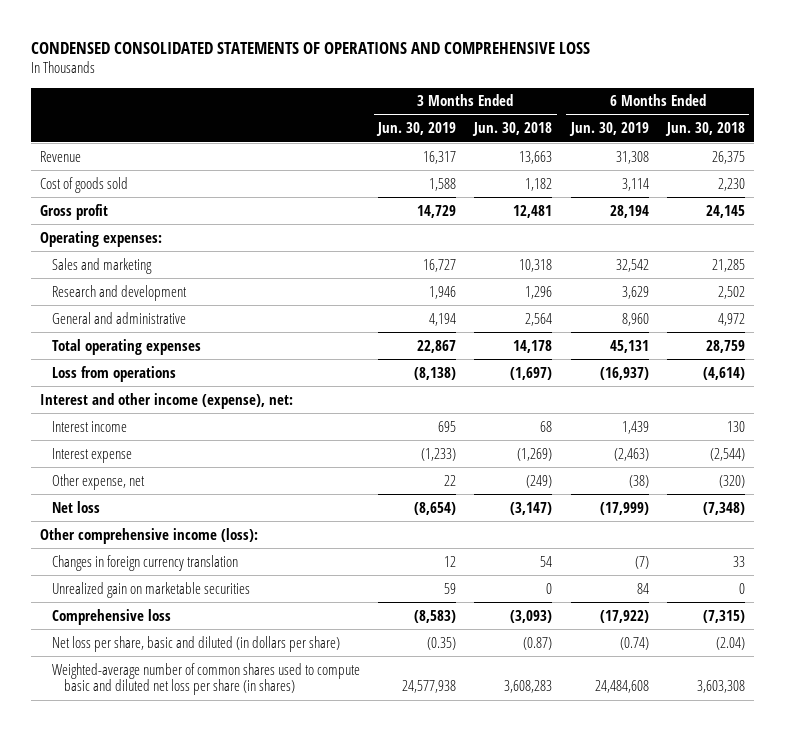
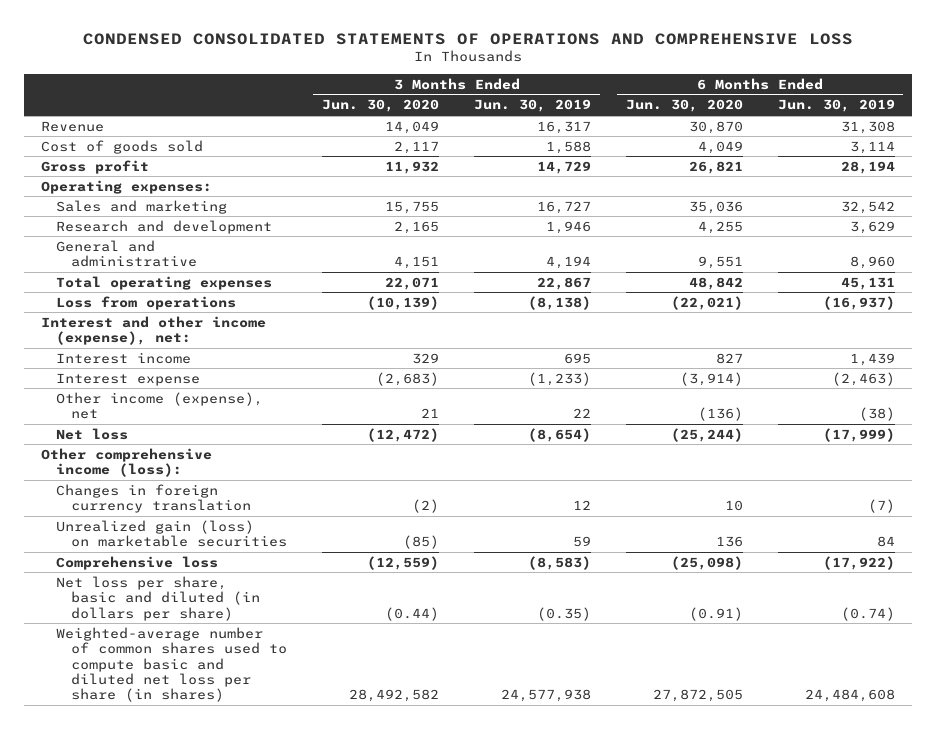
[472,122,553,137] Jun. 30, 2018 -> none
[664,122,745,137] Jun. 30, 2018 -> none
none -> [322,99,440,113] Jun. 30, 2020
none -> [625,99,743,113] Jun. 30, 2020
[52,473,146,490] Other expense, net -> [56,391,264,420] Other income (expense), net
[52,581,251,598] Unrealized gain on marketable securities -> [56,519,288,548] Unrealized gain (loss) on marketable securities

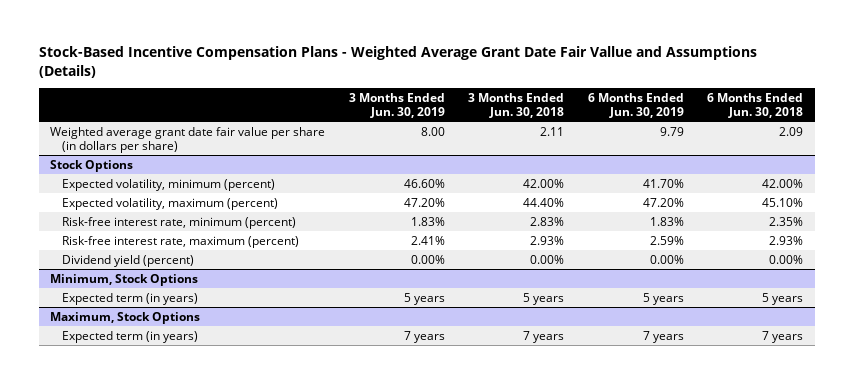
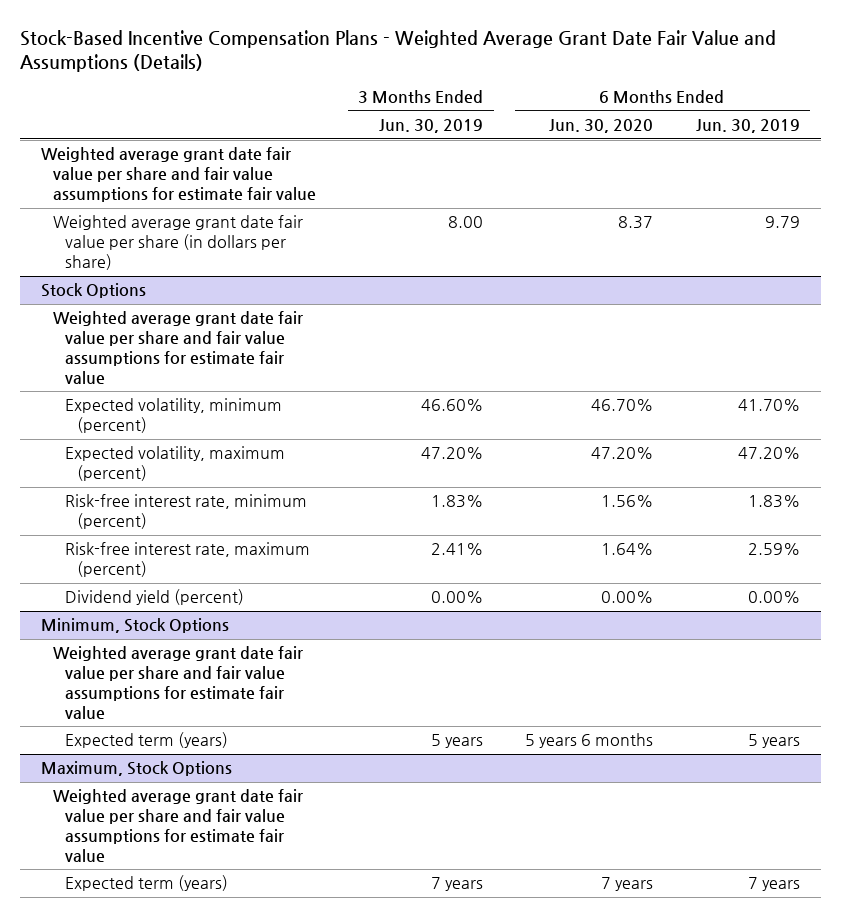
[38,46,757,79] Stock-Based Incentive Compensation Plans - Weighted Average Grant Date Fair Vallue and Assumptions (Details) -> [20,29,777,72] Stock-Based Incentive Compensation Plans - Weighted Average Grant Date Fair Value and Assumptions (Details)
[468,92,565,119] 3 Months Ended Jun. 30, 2018 -> none
[707,92,804,119] 6 Months Ended Jun. 30, 2018 -> none
none -> [549,119,654,134] Jun. 30, 2020
none -> [41,147,317,203] Weighted average grant date fair value per share and fair value assumptions for estimate fair value
none -> [53,311,304,385] Weighted average grant date fair value per share and fair value assumptions for estimate fair value
none -> [53,646,304,720] Weighted average grant date fair value per share and fair value assumptions for estimate fair value
[61,292,198,305] Expected term (in years) -> [65,732,229,749] Expected term (years)
none -> [53,789,304,863] Weighted average grant date fair value per share and fair value assumptions for estimate fair value
[61,330,198,343] Expected term (in years) -> [65,875,229,892] Expected term (years)

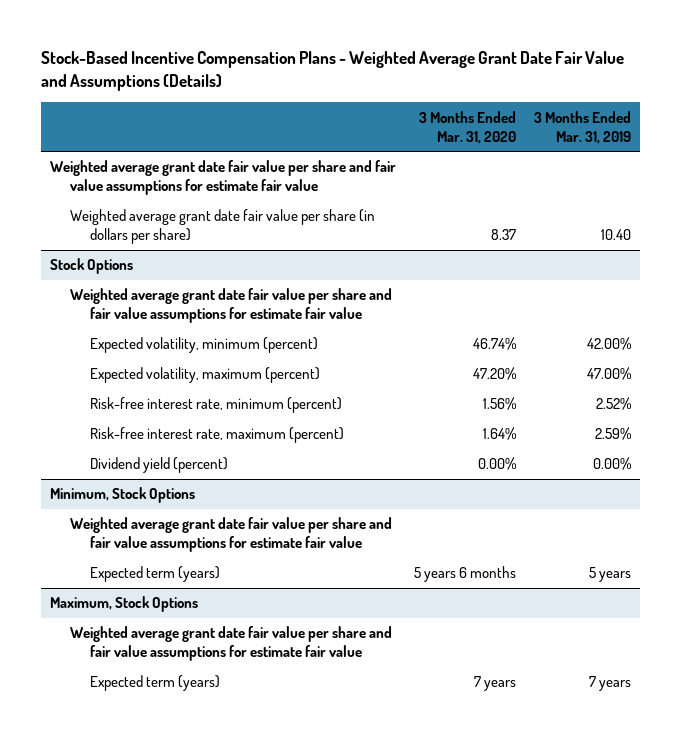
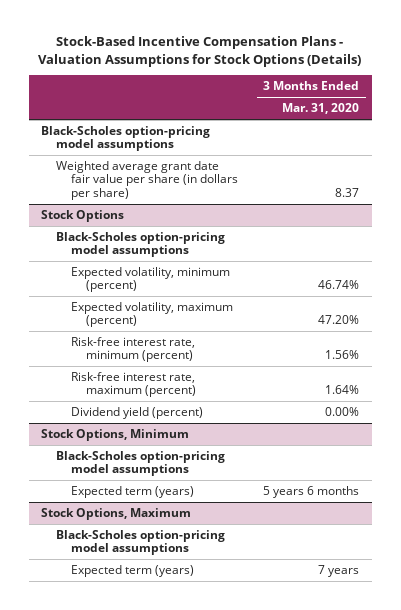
[41,51,625,92] Stock-Based Incentive Compensation Plans - Weighted Average Grant Date Fair Value and Assumptions (Details) -> [38,36,362,68] Stock-Based Incentive Compensation Plans - Valuation Assumptions for Stock Options (Details)
[533,110,631,144] 3 Months Ended Mar. 31, 2019 -> none
[49,160,396,196] Weighted average grant date fair value per share and fair value assumptions for estimate fair value -> [41,125,211,152] Black-Scholes option-pricing model assumptions
[69,288,392,324] Weighted average grant date fair value per share and fair value assumptions for estimate fair value -> [56,231,226,258] Black-Scholes option-pricing model assumptions
[49,487,195,504] Minimum, Stock Options -> [41,428,190,441] Stock Options, Minimum
[69,517,392,553] Weighted average grant date fair value per share and fair value assumptions for estimate fair value -> [56,450,226,477] Black-Scholes option-pricing model assumptions
[49,596,198,613] Maximum, Stock Options -> [41,507,192,520] Stock Options, Maximum
[69,626,392,662] Weighted average grant date fair value per share and fair value assumptions for estimate fair value -> [56,529,226,556] Black-Scholes option-pricing model assumptions

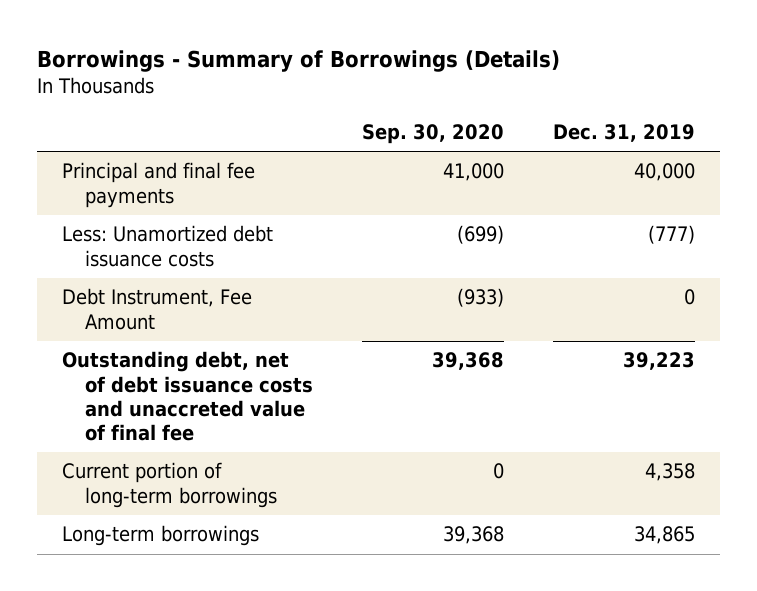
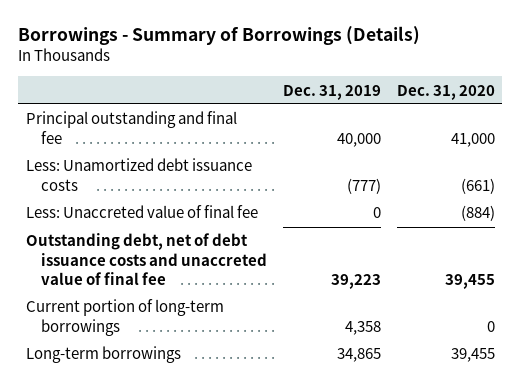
[362,124,505,145] Sep. 30, 2020 -> none
none -> [396,84,495,100] Dec. 31, 2020
[61,162,255,208] Principal and final fee payments -> [25,111,237,144] Principal outstanding and final fee
[61,288,252,330] Debt Instrument, Fee Amount -> [25,205,258,219] Less: Unaccreted value of final fee

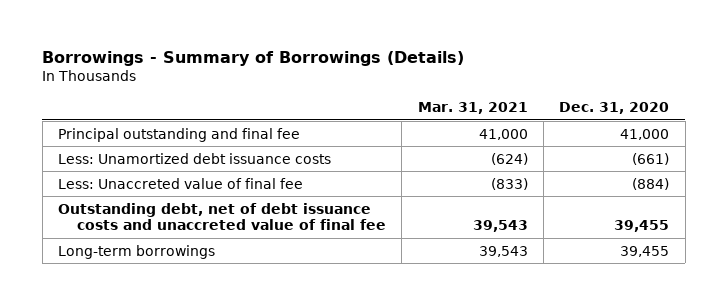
[282,84,381,100] Dec. 31, 2019 -> none
none -> [417,102,528,115] Mar. 31, 2021
[25,299,224,336] Current portion of long-term borrowings -> none

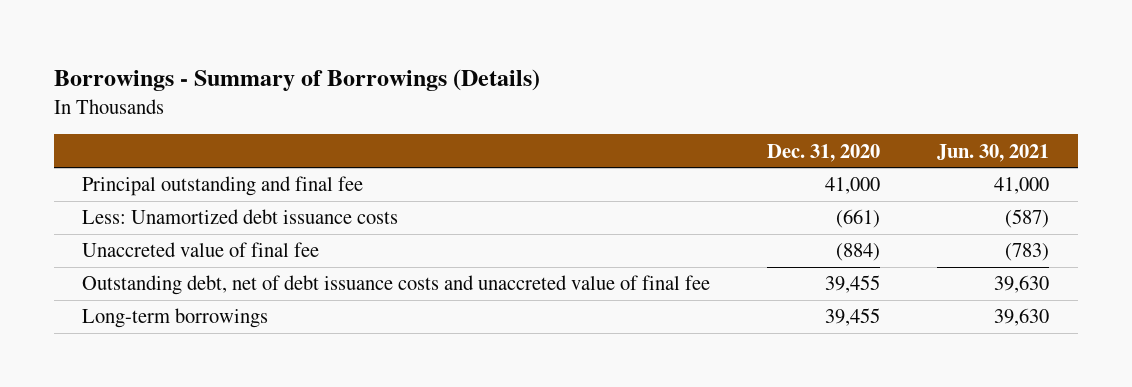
[417,102,528,115] Mar. 31, 2021 -> none
none -> [937,143,1050,162] Jun. 30, 2021
[57,177,303,189] Less: Unaccreted value of final fee -> [82,242,320,258] Unaccreted value of final fee

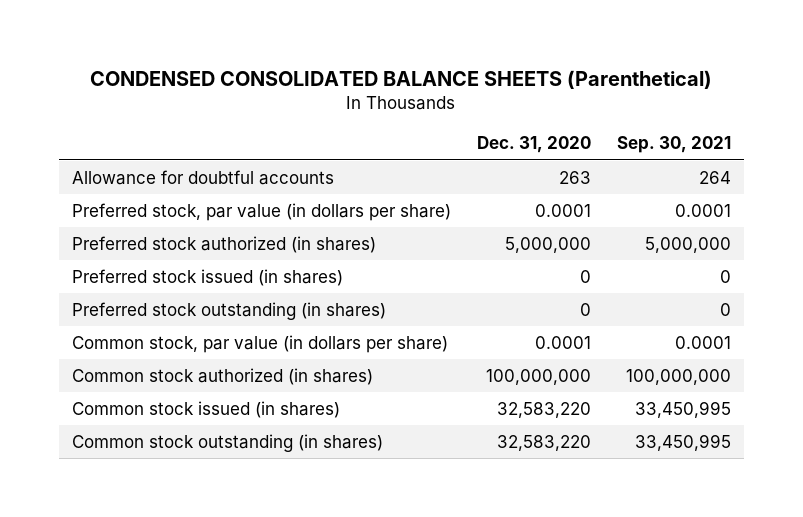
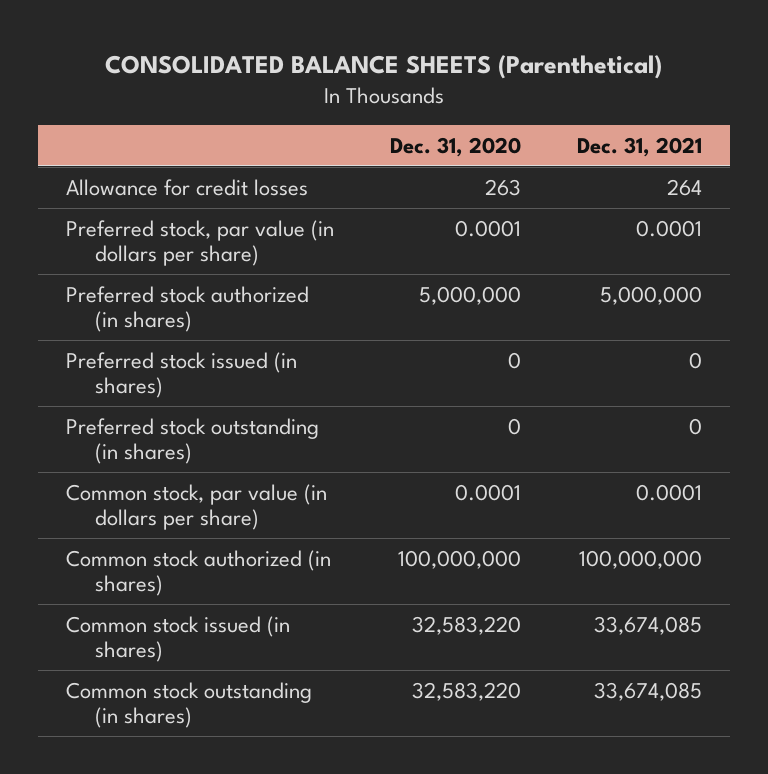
[90,69,713,89] CONDENSED CONSOLIDATED BALANCE SHEETS (Parenthetical) -> [104,54,662,79] CONSOLIDATED BALANCE SHEETS (Parenthetical)
[616,136,731,154] Sep. 30, 2021 -> none
none -> [576,136,702,157] Dec. 31, 2021
[72,169,335,185] Allowance for doubtful accounts -> [66,178,309,196] Allowance for credit losses

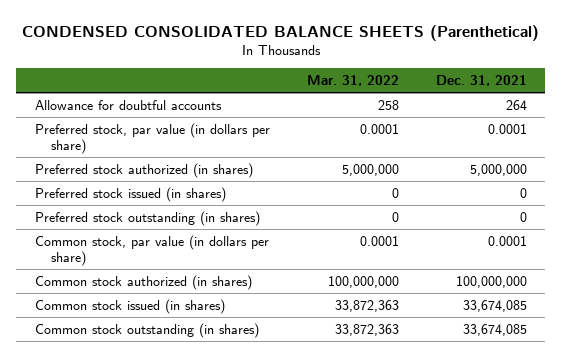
[104,54,662,79] CONSOLIDATED BALANCE SHEETS (Parenthetical) -> [21,24,539,41] CONDENSED CONSOLIDATED BALANCE SHEETS (Parenthetical)
[389,136,521,157] Dec. 31, 2020 -> none
none -> [306,74,399,86] Mar. 31, 2022
[66,178,309,196] Allowance for credit losses -> [34,99,222,110] Allowance for doubtful accounts

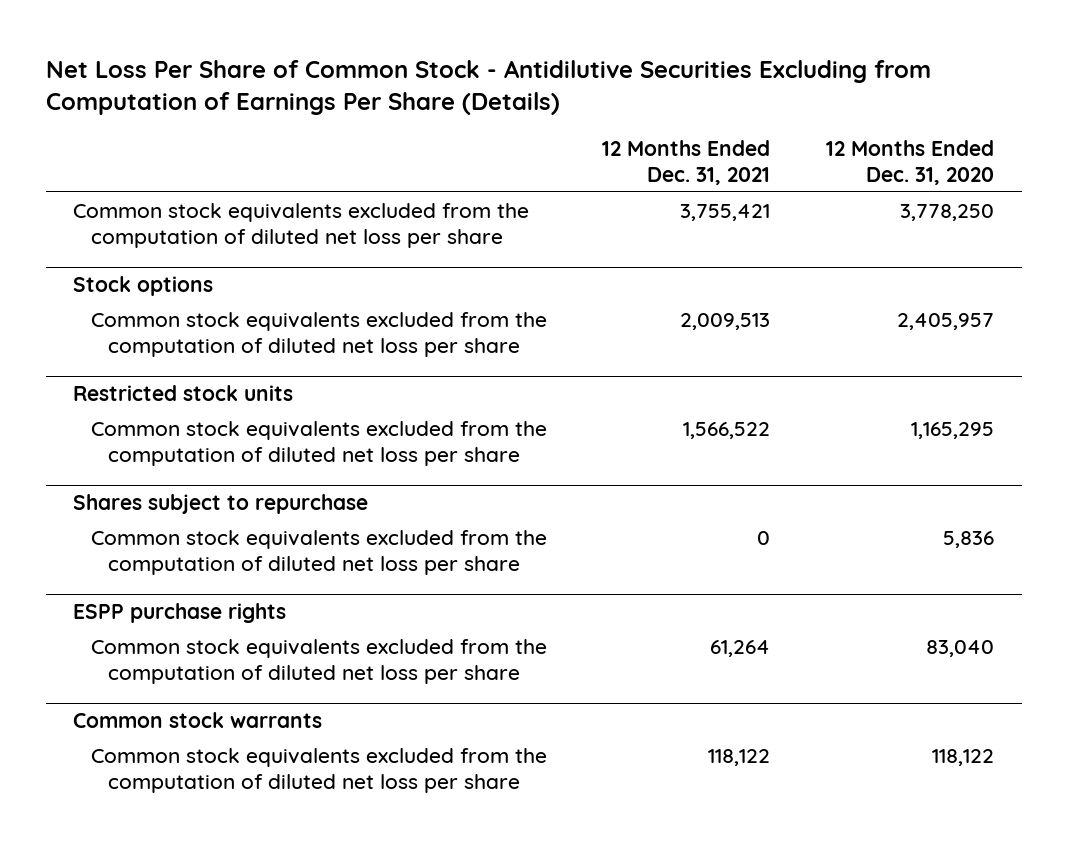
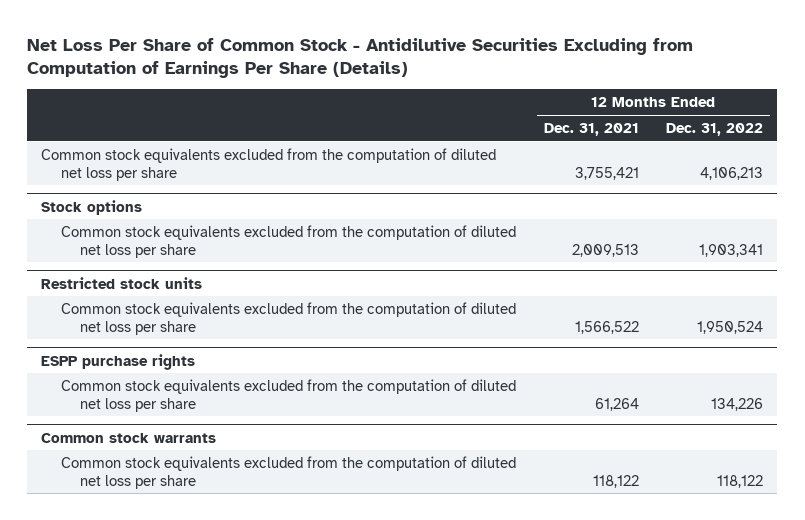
[825,139,994,185] 12 Months Ended Dec. 31, 2020 -> none
none -> [666,122,764,136] Dec. 31, 2022
[73,493,369,514] Shares subject to repurchase -> none
[90,529,547,575] Common stock equivalents excluded from the computation of diluted net loss per share -> none

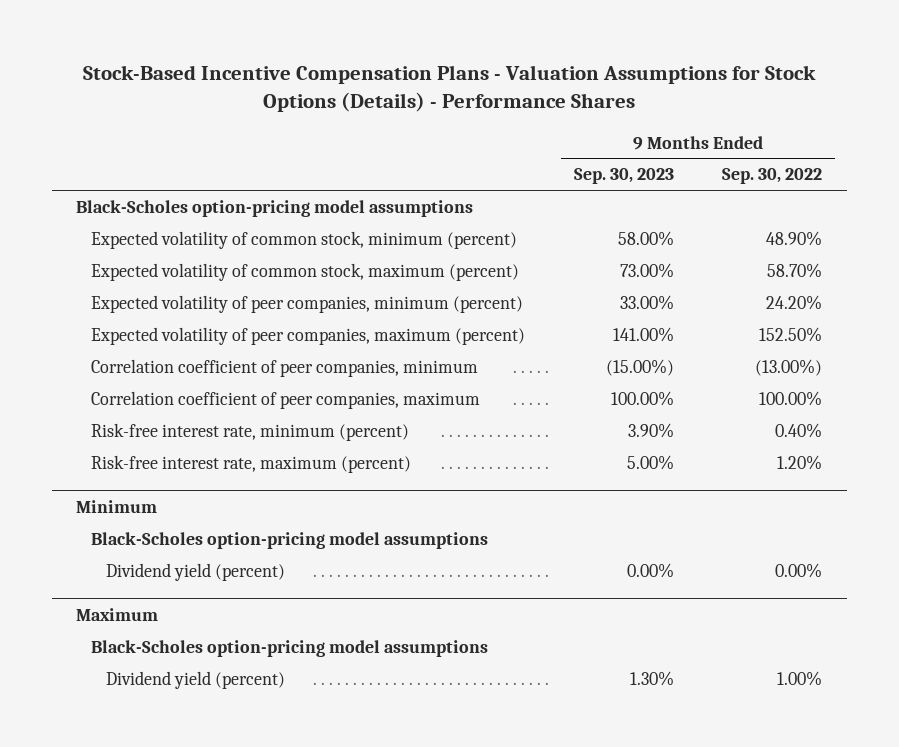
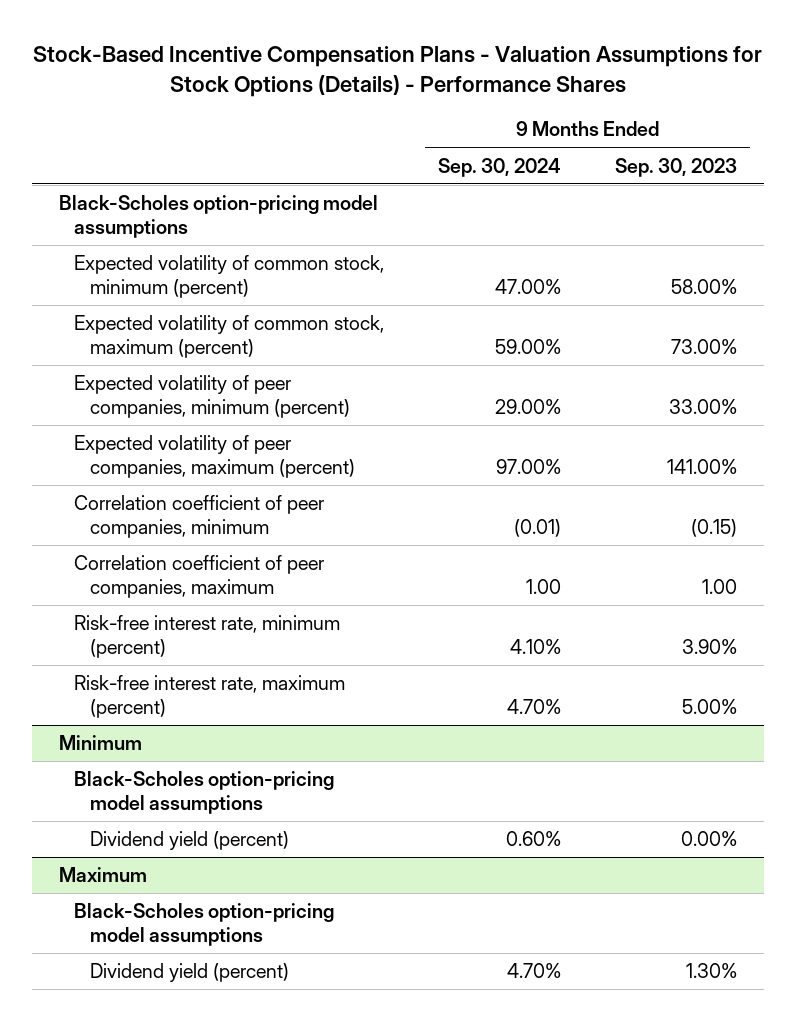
[722,168,823,185] Sep. 30, 2022 -> none
none -> [438,157,562,177] Sep. 30, 2024
[605,359,674,377] (15.00%) -> [691,518,738,537] (0.15)
[610,391,674,407] 100.00% -> [702,578,738,594] 1.00

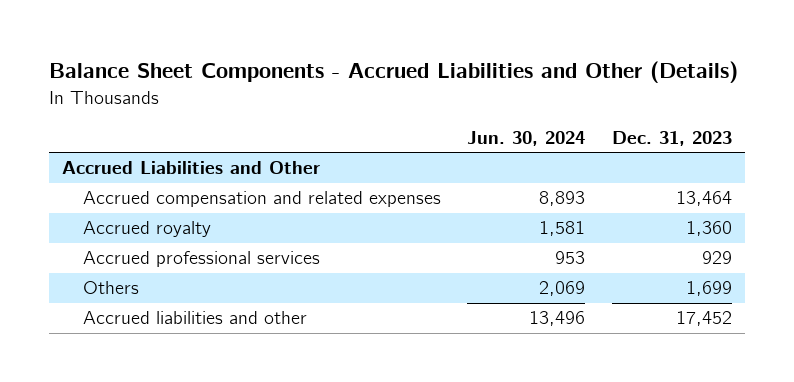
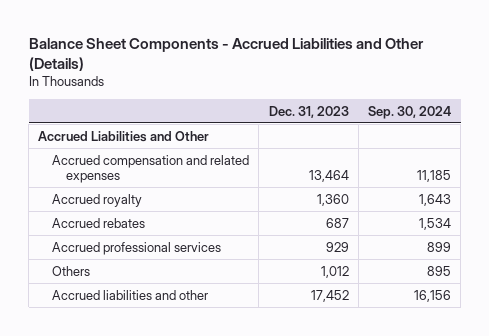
[467,130,586,146] Jun. 30, 2024 -> none
none -> [367,105,451,119] Sep. 30, 2024
none -> [52,217,146,228] Accrued rebates
[685,281,732,297] 1,699 -> [320,265,349,278] 1,012

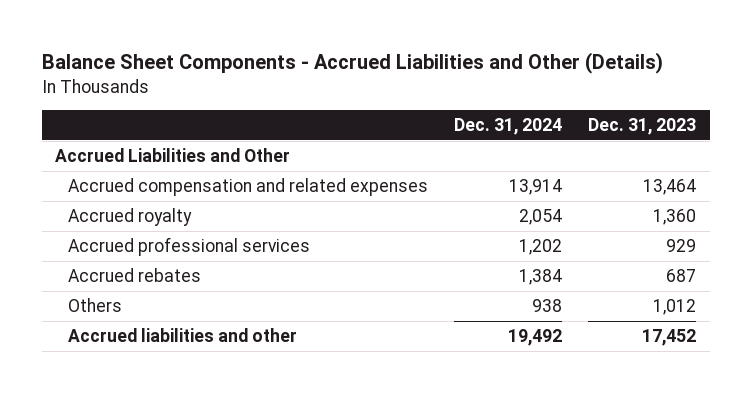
[367,105,451,119] Sep. 30, 2024 -> none
none -> [454,118,563,136] Dec. 31, 2024
[52,217,146,228] Accrued rebates -> [67,268,201,283] Accrued rebates

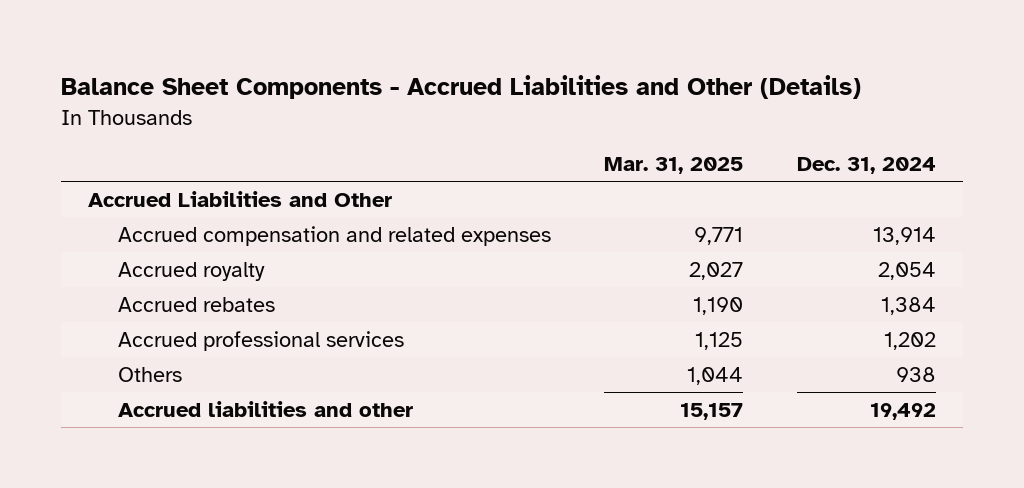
[588,118,697,136] Dec. 31, 2023 -> none
none -> [604,157,744,175] Mar. 31, 2025
[67,237,310,257] Accrued professional services -> [117,330,404,351] Accrued professional services

